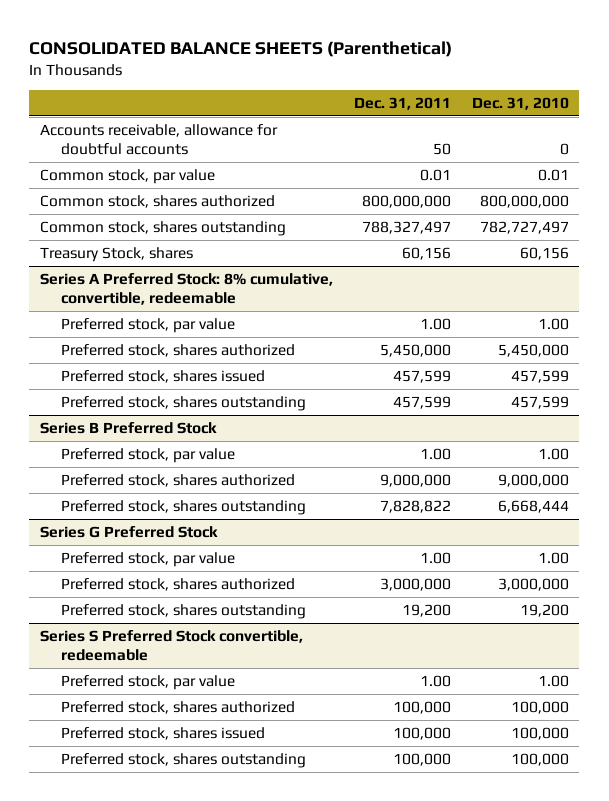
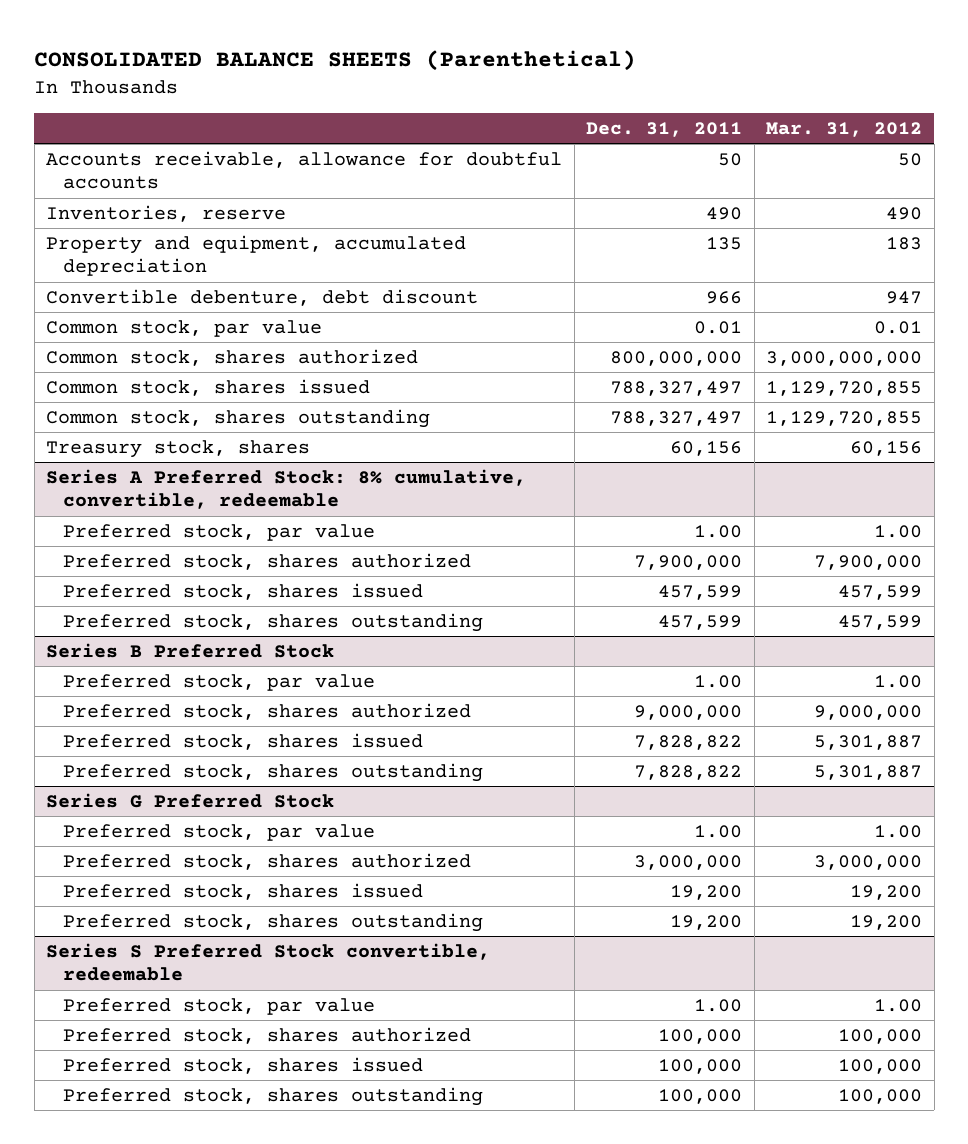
[471,97,569,111] Dec. 31, 2010 -> none
none -> [766,121,923,137] Mar. 31, 2012
none -> [46,204,287,222] Inventories, reserve
none -> [46,234,467,277] Property and equipment, accumulated depreciation
none -> [46,288,479,306] Convertible debenture, debt discount
none -> [46,378,371,396] Common stock, shares issued
[39,246,193,262] Treasury Stock, shares -> [46,439,311,458] Treasury stock, shares
[379,343,451,357] 5,450,000 -> [634,554,743,570] 7,900,000
none -> [63,732,424,750] Preferred stock, shares issued
none -> [63,882,424,900] Preferred stock, shares issued

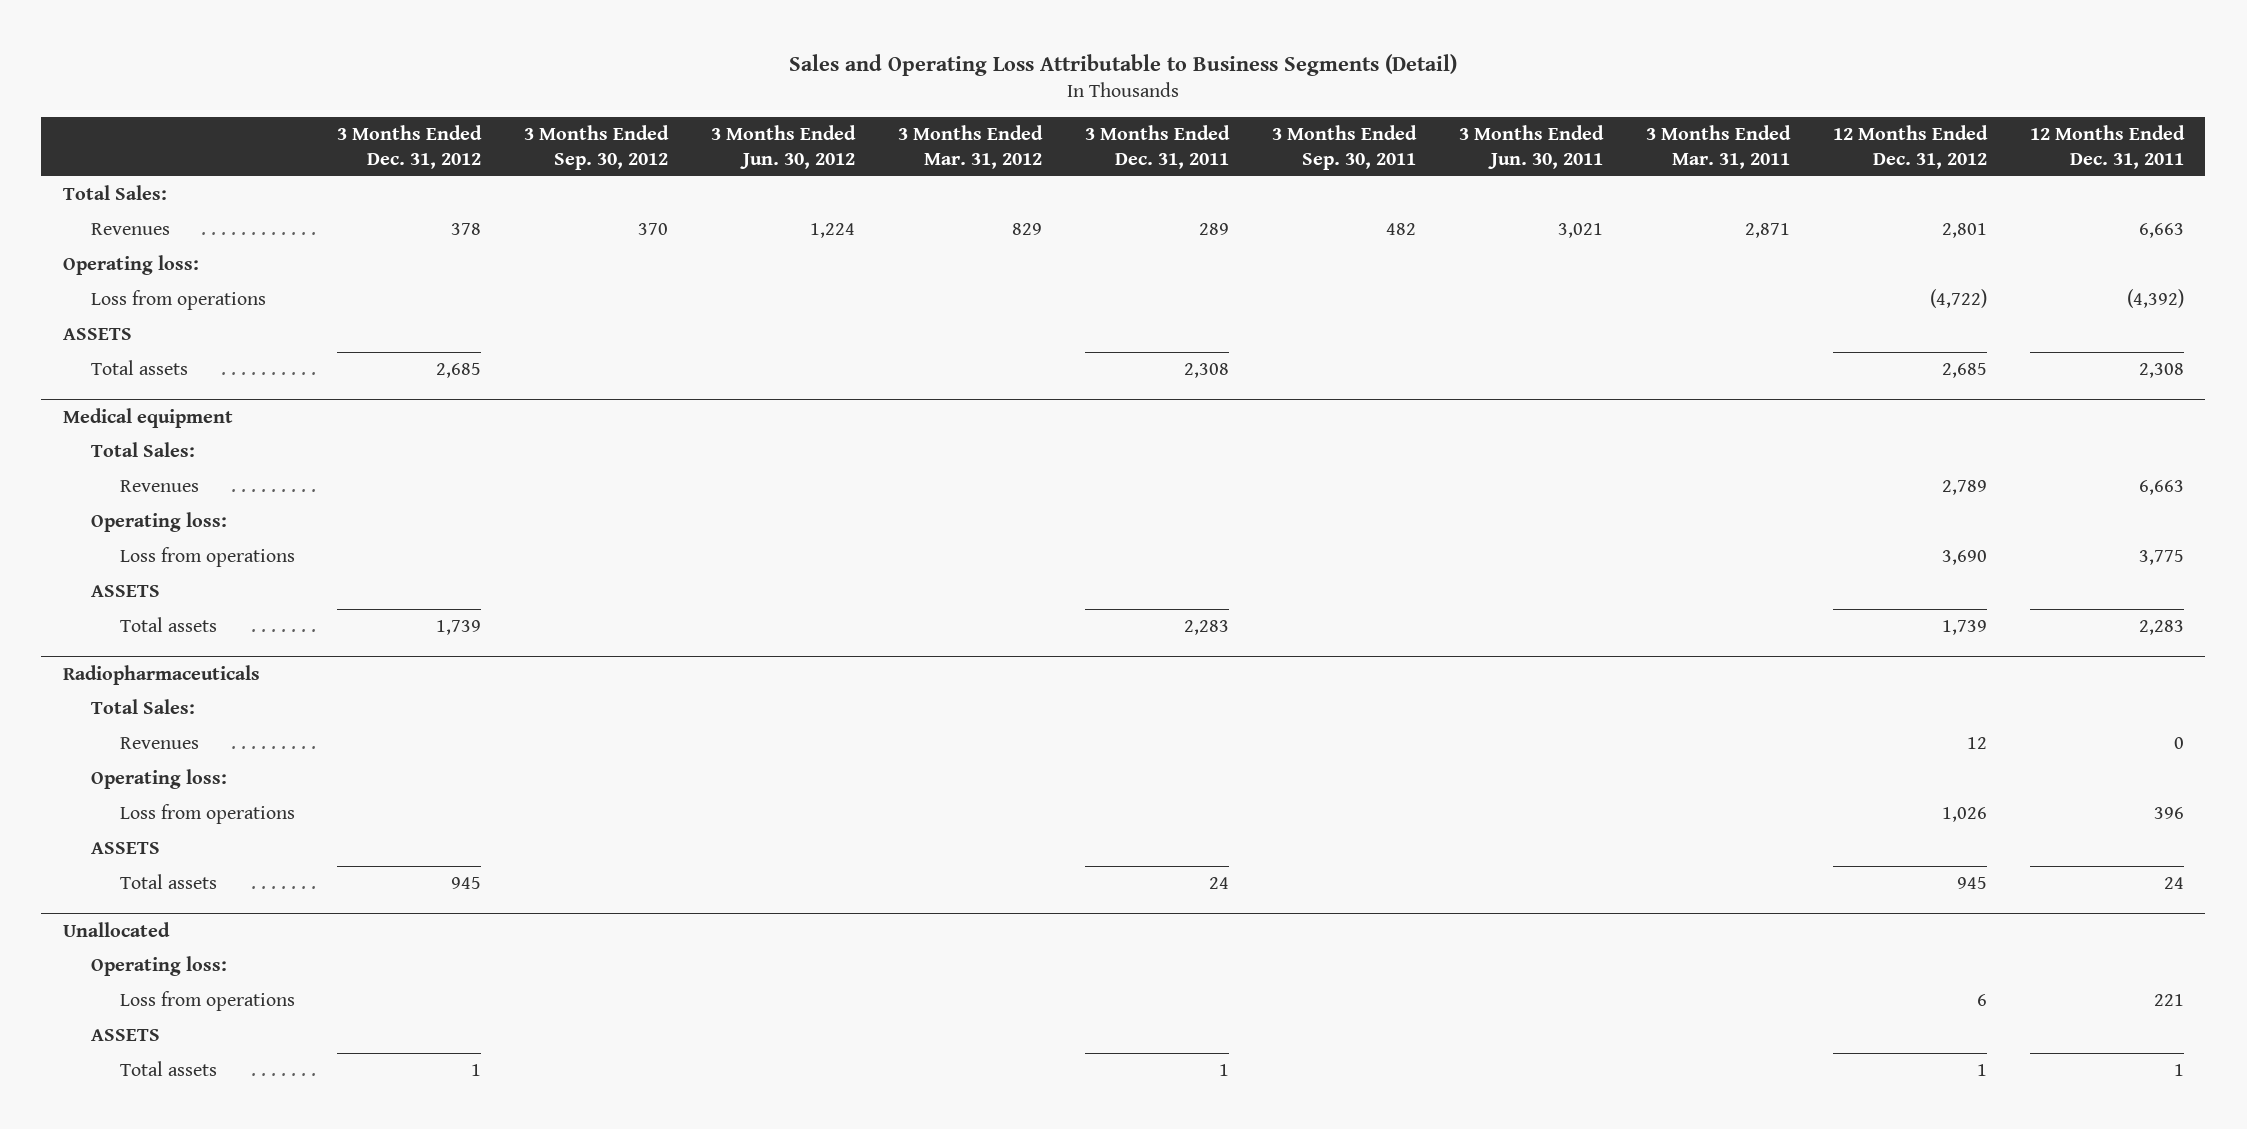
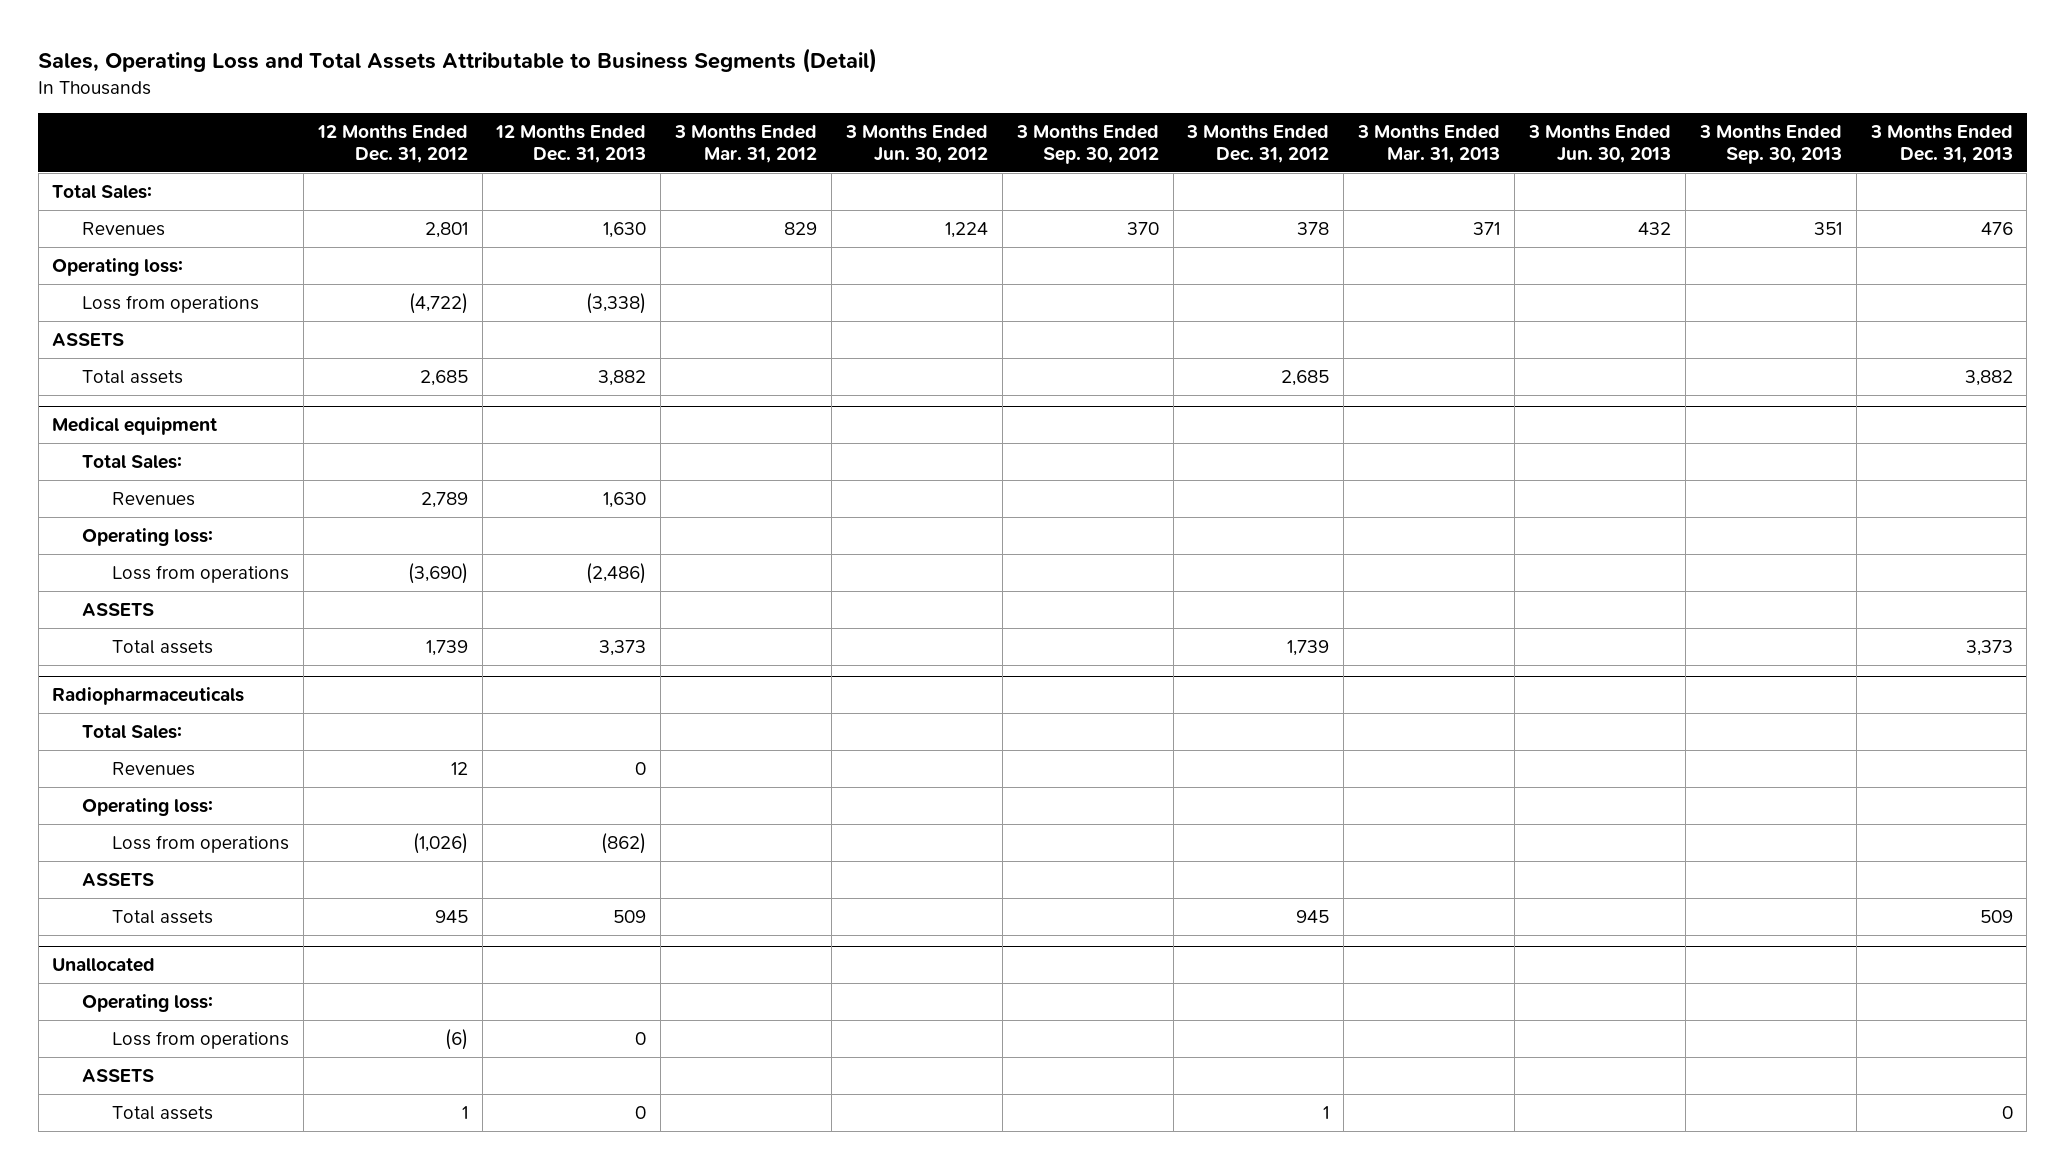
[789,54,1458,77] Sales and Operating Loss Attributable to Business Segments (Detail) -> [38,47,878,73] Sales, Operating Loss and Total Assets Attributable to Business Segments (Detail)
[1085,124,1231,169] 3 Months Ended Dec. 31, 2011 -> none
[1272,124,1418,170] 3 Months Ended Sep. 30, 2011 -> none
[1458,124,1604,169] 3 Months Ended Jun. 30, 2011 -> none
[1645,124,1791,169] 3 Months Ended Mar. 31, 2011 -> none
[2029,124,2185,169] 12 Months Ended Dec. 31, 2011 -> none
none -> [495,124,647,163] 12 Months Ended Dec. 31, 2013
none -> [1357,124,1501,163] 3 Months Ended Mar. 31, 2013
none -> [1528,124,1672,163] 3 Months Ended Jun. 30, 2013
none -> [1698,124,1842,164] 3 Months Ended Sep. 30, 2013
none -> [1869,124,2013,163] 3 Months Ended Dec. 31, 2013
[1941,550,1987,566] 3,690 -> [407,562,468,584] (3,690)
[1941,807,1987,823] 1,026 -> [412,832,468,854] (1,026)
[1976,994,1987,1007] 6 -> [444,1028,468,1050] (6)

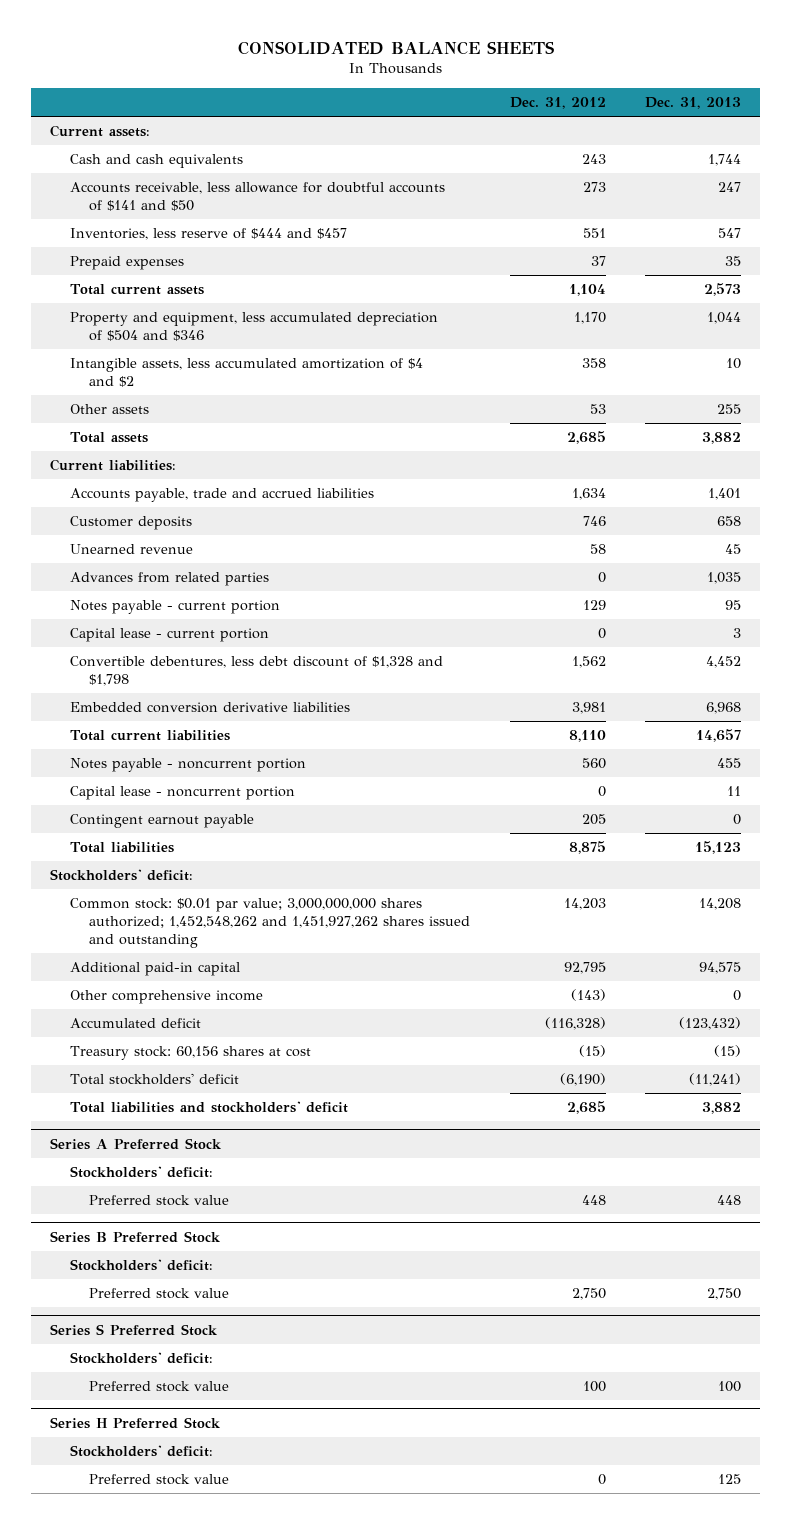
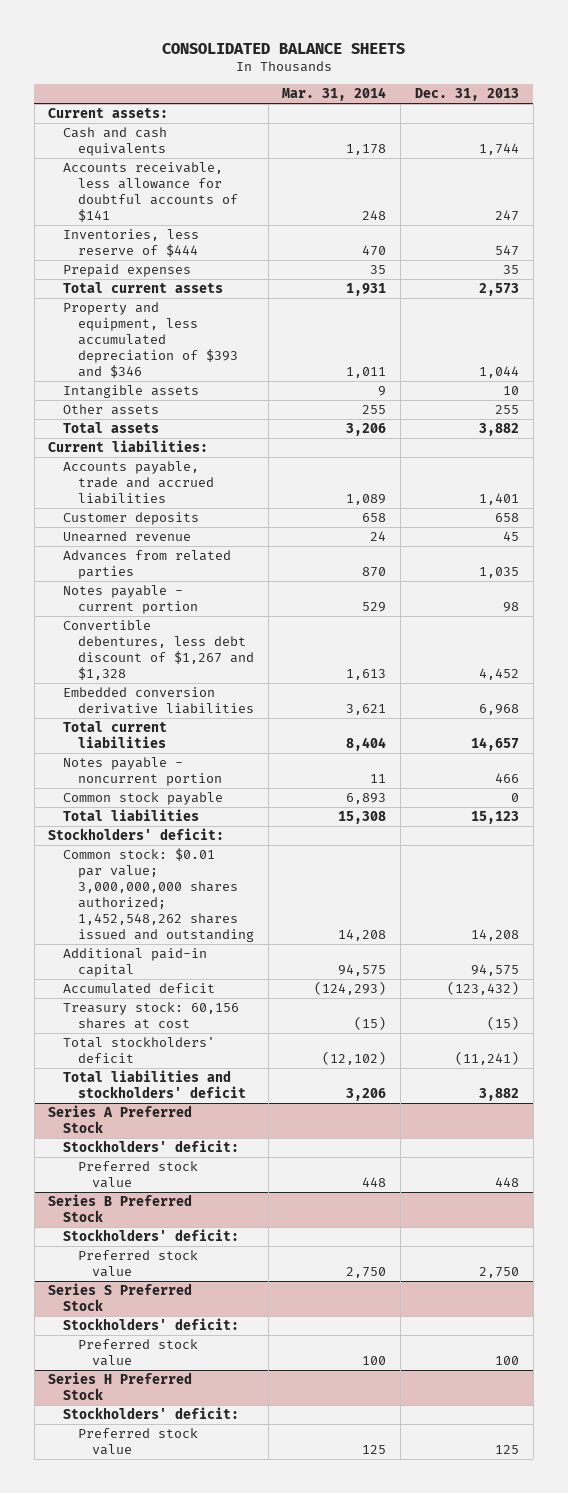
[509,97,606,110] Dec. 31, 2012 -> none
none -> [282,87,387,102] Mar. 31, 2014
[69,182,445,212] Accounts receivable, less allowance for doubtful accounts of $141 and $50 -> [63,162,238,222] Accounts receivable, less allowance for doubtful accounts of $141
[69,228,347,241] Inventories, less reserve of $444 and $457 -> [63,229,200,257] Inventories, less reserve of $444
[69,312,438,342] Property and equipment, less accumulated depreciation of $504 and $346 -> [63,302,238,378] Property and equipment, less accumulated depreciation of $393 and $346
[69,358,423,388] Intangible assets, less accumulated amortization of $4 and $2 -> [63,385,200,399] Intangible assets
[69,628,269,643] Capital lease - current portion -> none
[724,600,741,611] 95 -> [503,601,520,612] 98
[69,656,443,687] Convertible debentures, less debt discount of $1,328 and $1,798 -> [63,620,254,680] Convertible debentures, less debt discount of $1,267 and $1,328
[69,786,295,801] Capital lease - noncurrent portion -> none
[716,758,741,769] 455 -> [495,772,520,783] 466
[69,814,254,829] Contingent earnout payable -> [63,792,224,806] Common stock payable
[69,898,471,948] Common stock: $0.01 par value; 3,000,000,000 shares authorized; 1,452,548,262 and 1,451,927,262 shares issued and outstanding -> [63,848,254,942] Common stock: $0.01 par value; 3,000,000,000 shares authorized; 1,452,548,262 shares issued and outstanding
[69,990,263,1005] Other comprehensive income -> none

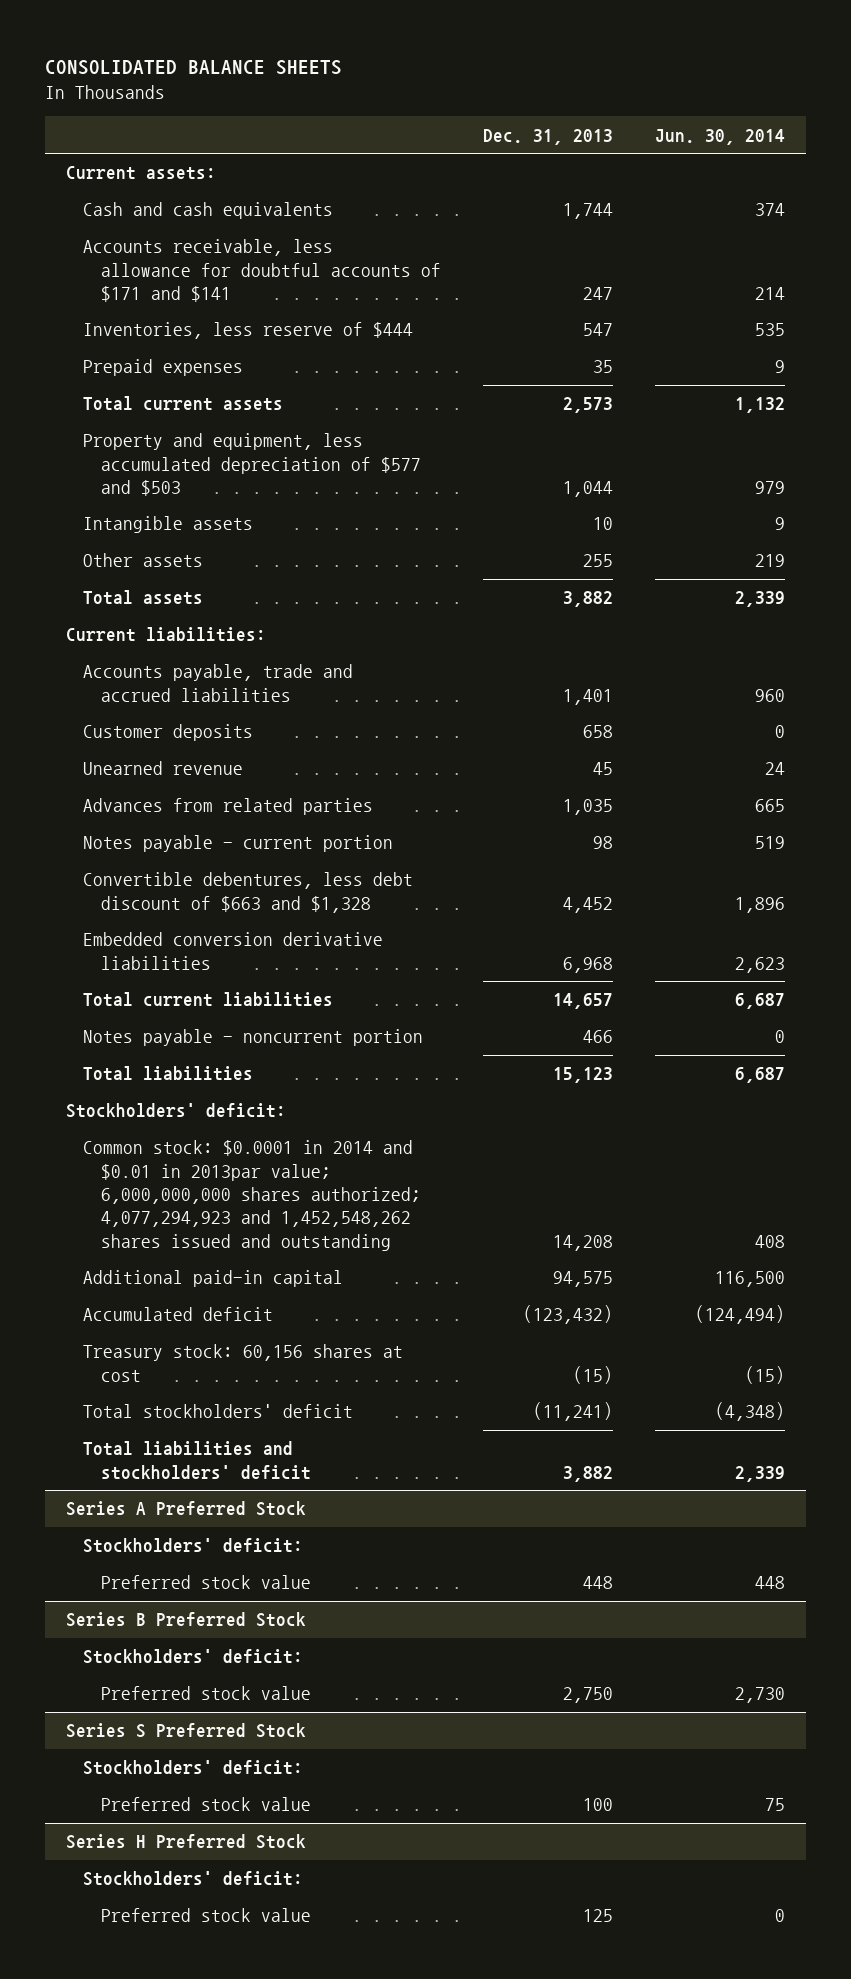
[282,87,387,102] Mar. 31, 2014 -> none
none -> [654,128,785,145] Jun. 30, 2014
[63,162,238,222] Accounts receivable, less allowance for doubtful accounts of $141 -> [83,239,442,303] Accounts receivable, less allowance for doubtful accounts of $171 and $141
[63,302,238,378] Property and equipment, less accumulated depreciation of $393 and $346 -> [83,433,422,497] Property and equipment, less accumulated depreciation of $577 and $503
[63,620,254,680] Convertible debentures, less debt discount of $1,267 and $1,328 -> [83,872,414,913] Convertible debentures, less debt discount of $663 and $1,328
[63,792,224,806] Common stock payable -> none
[63,848,254,942] Common stock: $0.01 par value; 3,000,000,000 shares authorized; 1,452,548,262 shares issued and outstanding -> [83,1140,422,1251] Common stock: $0.0001 in 2014 and $0.01 in 2013par value; 6,000,000,000 shares authorized; 4,077,294,923 and 1,452,548,262 shares issued and outstanding

